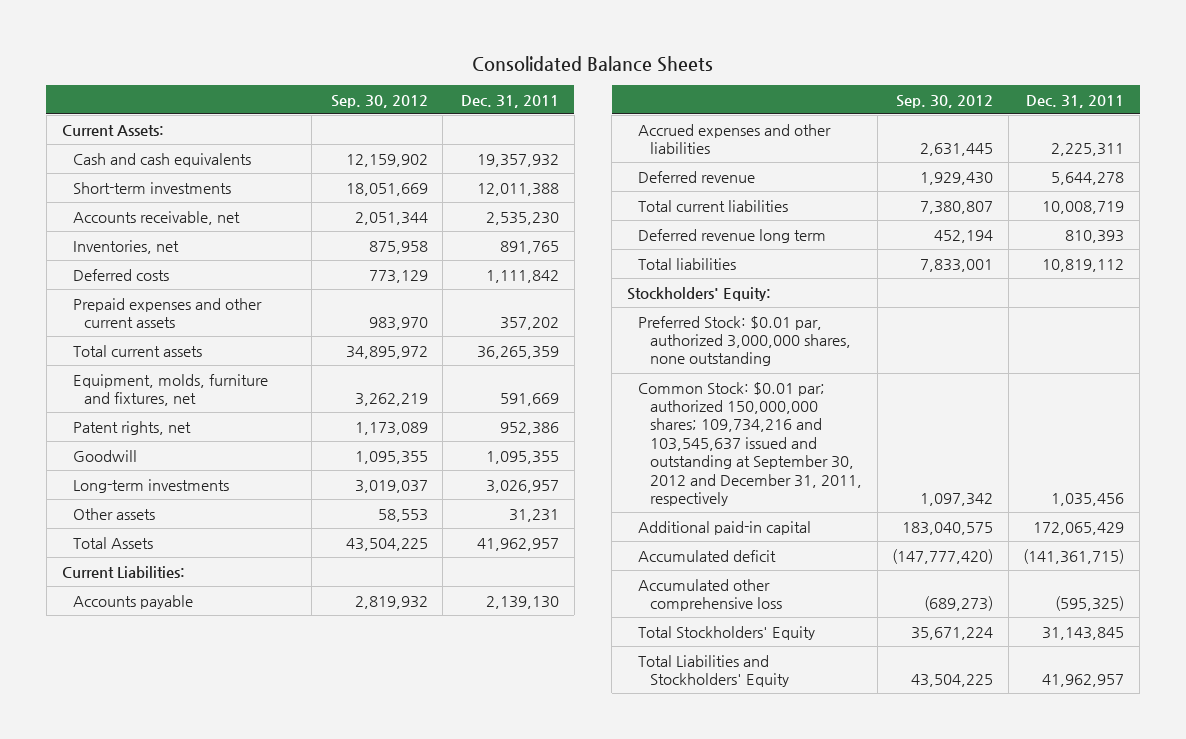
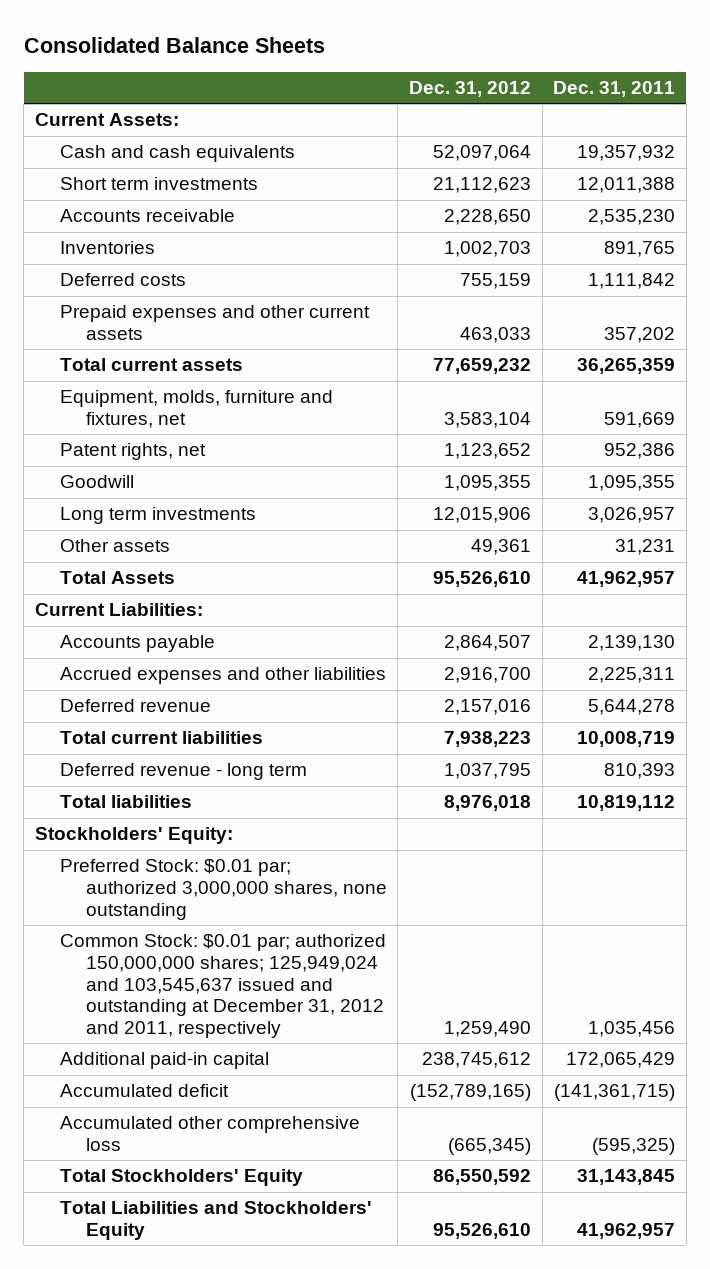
[330,94,428,108] Sep. 30, 2012 -> none
none -> [408,81,531,98] Dec. 31, 2012
[73,181,232,194] Short-term investments -> [60,177,259,191] Short term investments
[73,210,241,225] Accounts receivable, net -> [60,209,236,223] Accounts receivable
[73,239,180,254] Inventories, net -> [60,241,156,255] Inventories
[73,478,230,493] Long-term investments -> [60,507,257,525] Long term investments
[638,228,827,243] Deferred revenue long term -> [60,763,308,781] Deferred revenue - long term
[638,315,851,367] Preferred Stock: $0.01 par, authorized 3,000,000 shares, none outstanding -> [60,859,387,920] Preferred Stock: $0.01 par; authorized 3,000,000 shares, none outstanding
[638,381,862,507] Common Stock: $0.01 par; authorized 150,000,000 shares; 109,734,216 and 103,545,637 issued and outstanding at September 30, 2012 and December 31, 2011, respectively -> [60,934,387,1038] Common Stock: $0.01 par; authorized 150,000,000 shares; 125,949,024 and 103,545,637 issued and outstanding at December 31, 2012 and 2011, respectively

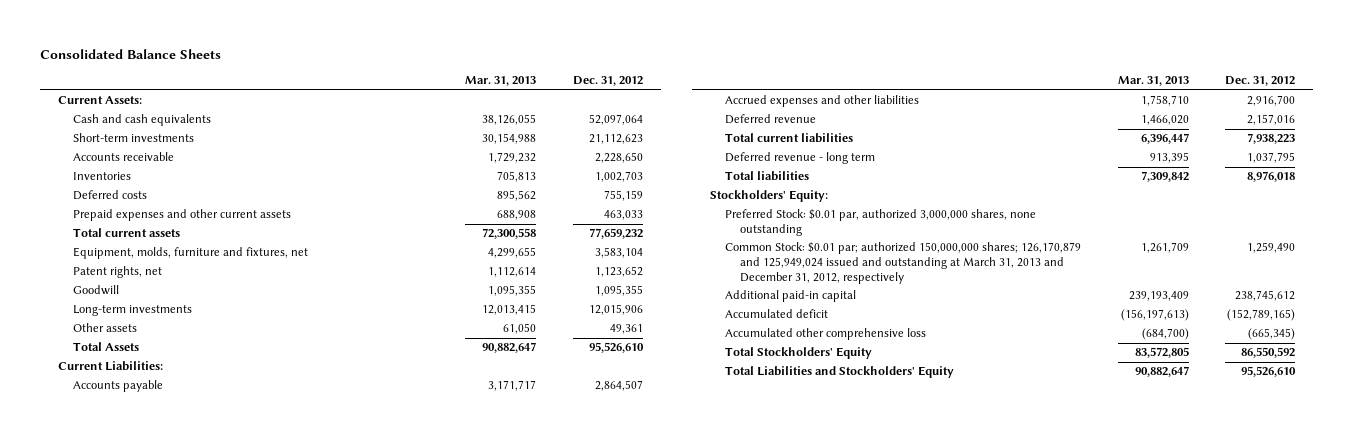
[553,81,676,98] Dec. 31, 2011 -> none
none -> [465,76,537,87] Mar. 31, 2013
[60,177,259,191] Short term investments -> [72,133,194,143] Short-term investments
[60,507,257,525] Long term investments -> [72,305,192,317] Long-term investments
[60,859,387,920] Preferred Stock: $0.01 par; authorized 3,000,000 shares, none outstanding -> [725,209,1037,237] Preferred Stock: $0.01 par, authorized 3,000,000 shares, none outstanding
[60,934,387,1038] Common Stock: $0.01 par; authorized 150,000,000 shares; 125,949,024 and 103,545,637 issued and outstanding at December 31, 2012 and 2011, respectively -> [725,242,1082,284] Common Stock: $0.01 par; authorized 150,000,000 shares; 126,170,879 and 125,949,024 issued and outstanding at March 31, 2013 and December 31, 2012, respectively

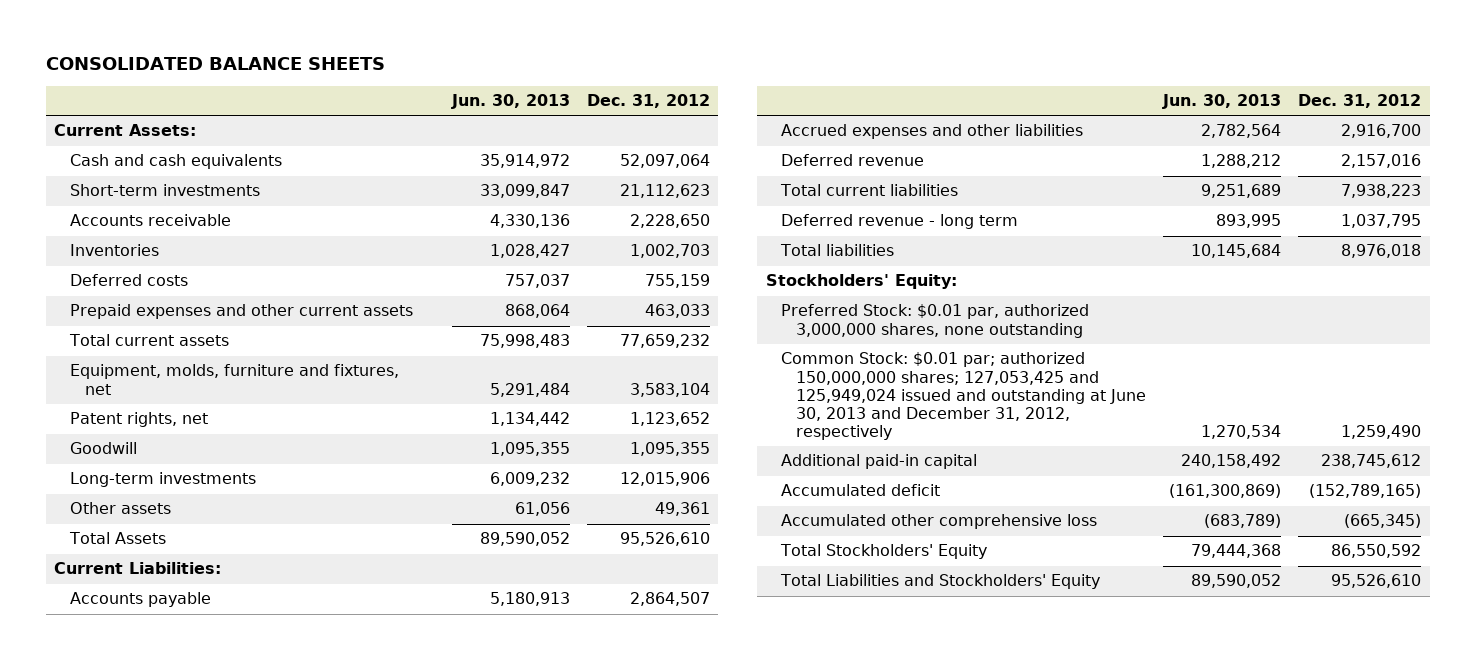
[39,48,221,59] Consolidated Balance Sheets -> [46,57,386,71] CONSOLIDATED BALANCE SHEETS
[465,76,537,87] Mar. 31, 2013 -> none
none -> [450,94,570,110] Jun. 30, 2013
[725,242,1082,284] Common Stock: $0.01 par; authorized 150,000,000 shares; 126,170,879 and 125,949,024 issued and outstanding at March 31, 2013 and December 31, 2012, respectively -> [781,352,1147,441] Common Stock: $0.01 par; authorized 150,000,000 shares; 127,053,425 and 125,949,024 issued and outstanding at June 30, 2013 and December 31, 2012, respectively

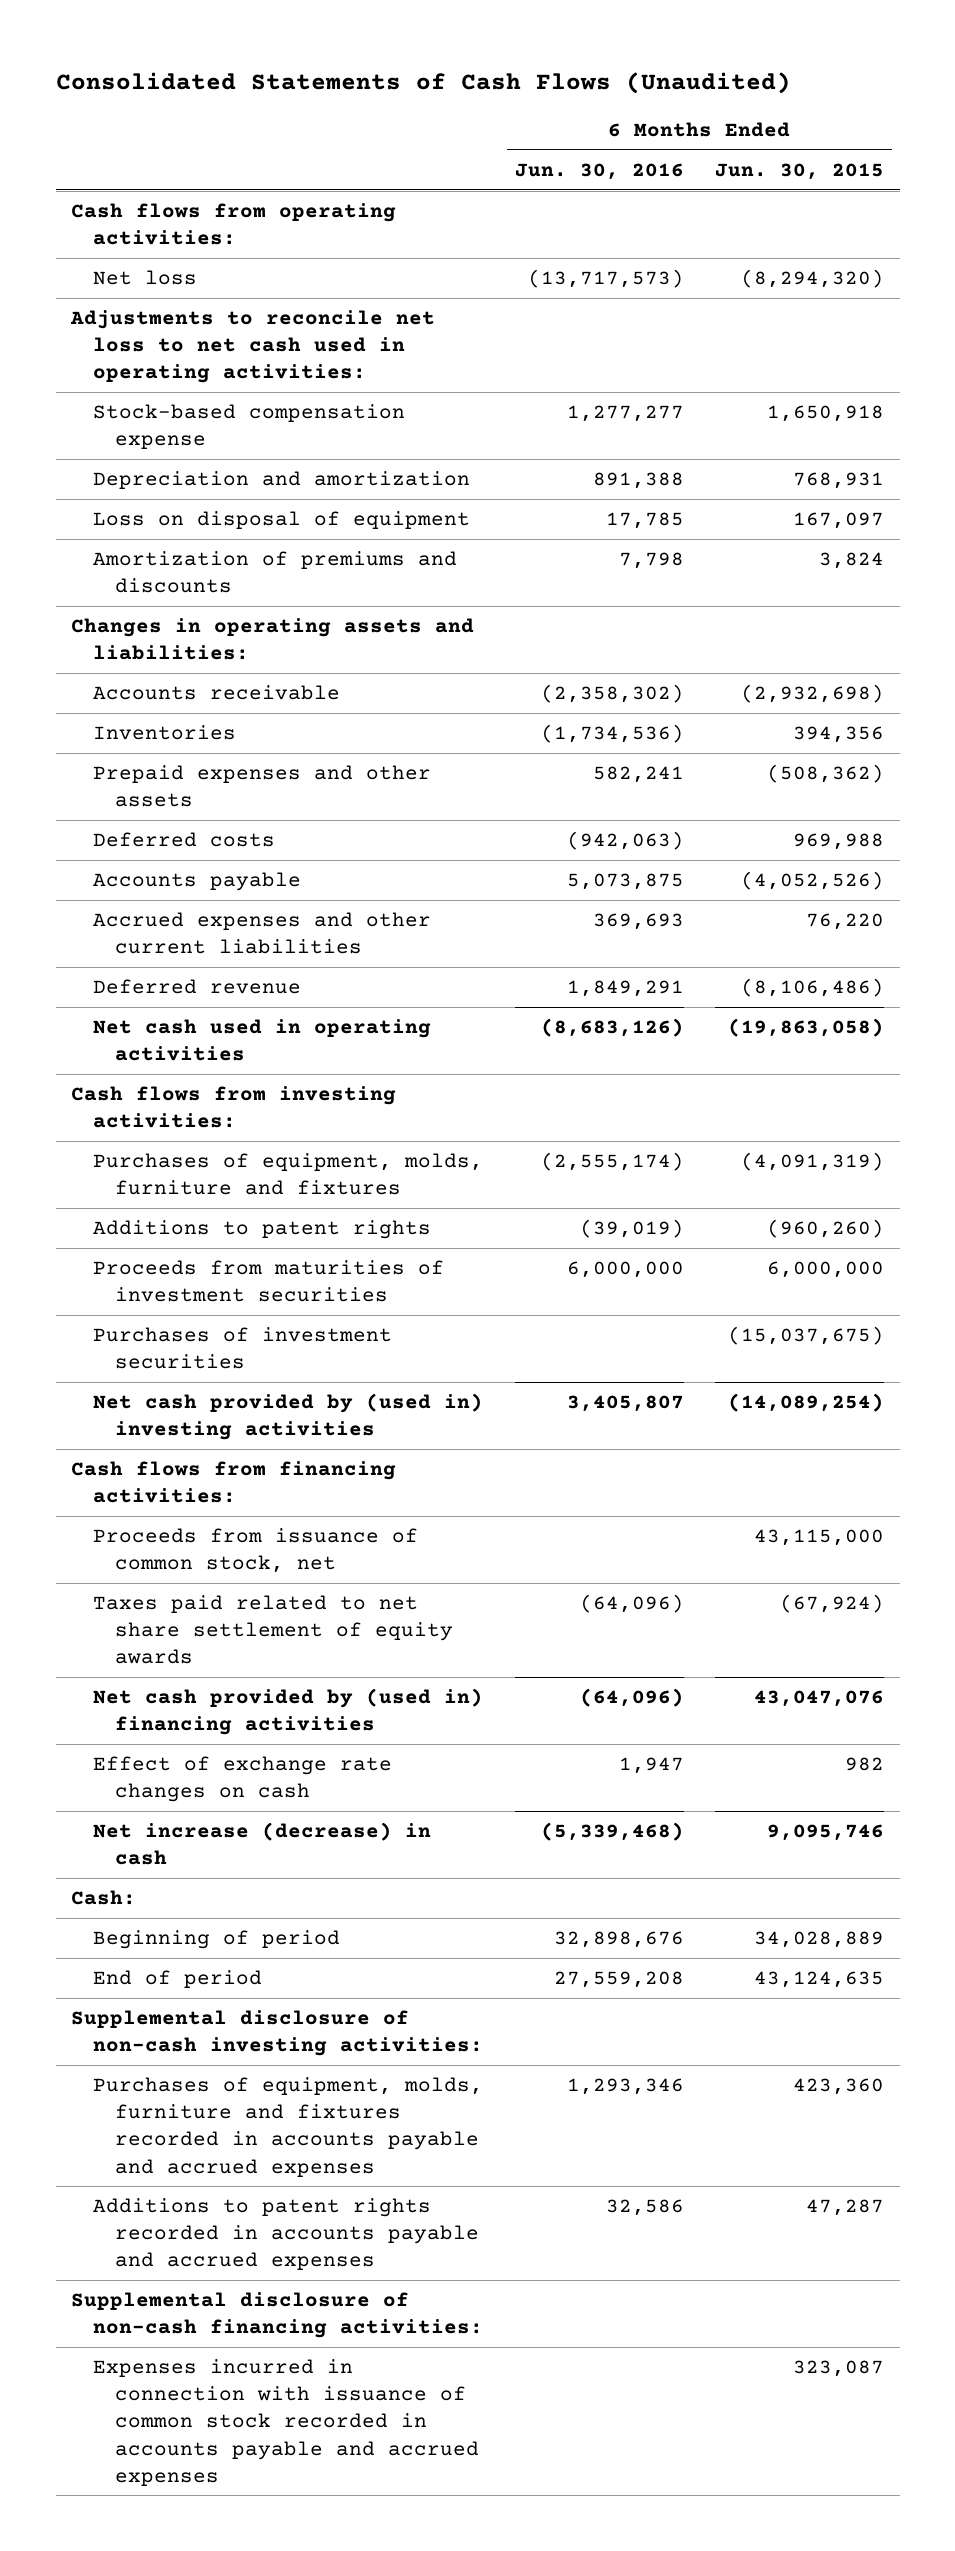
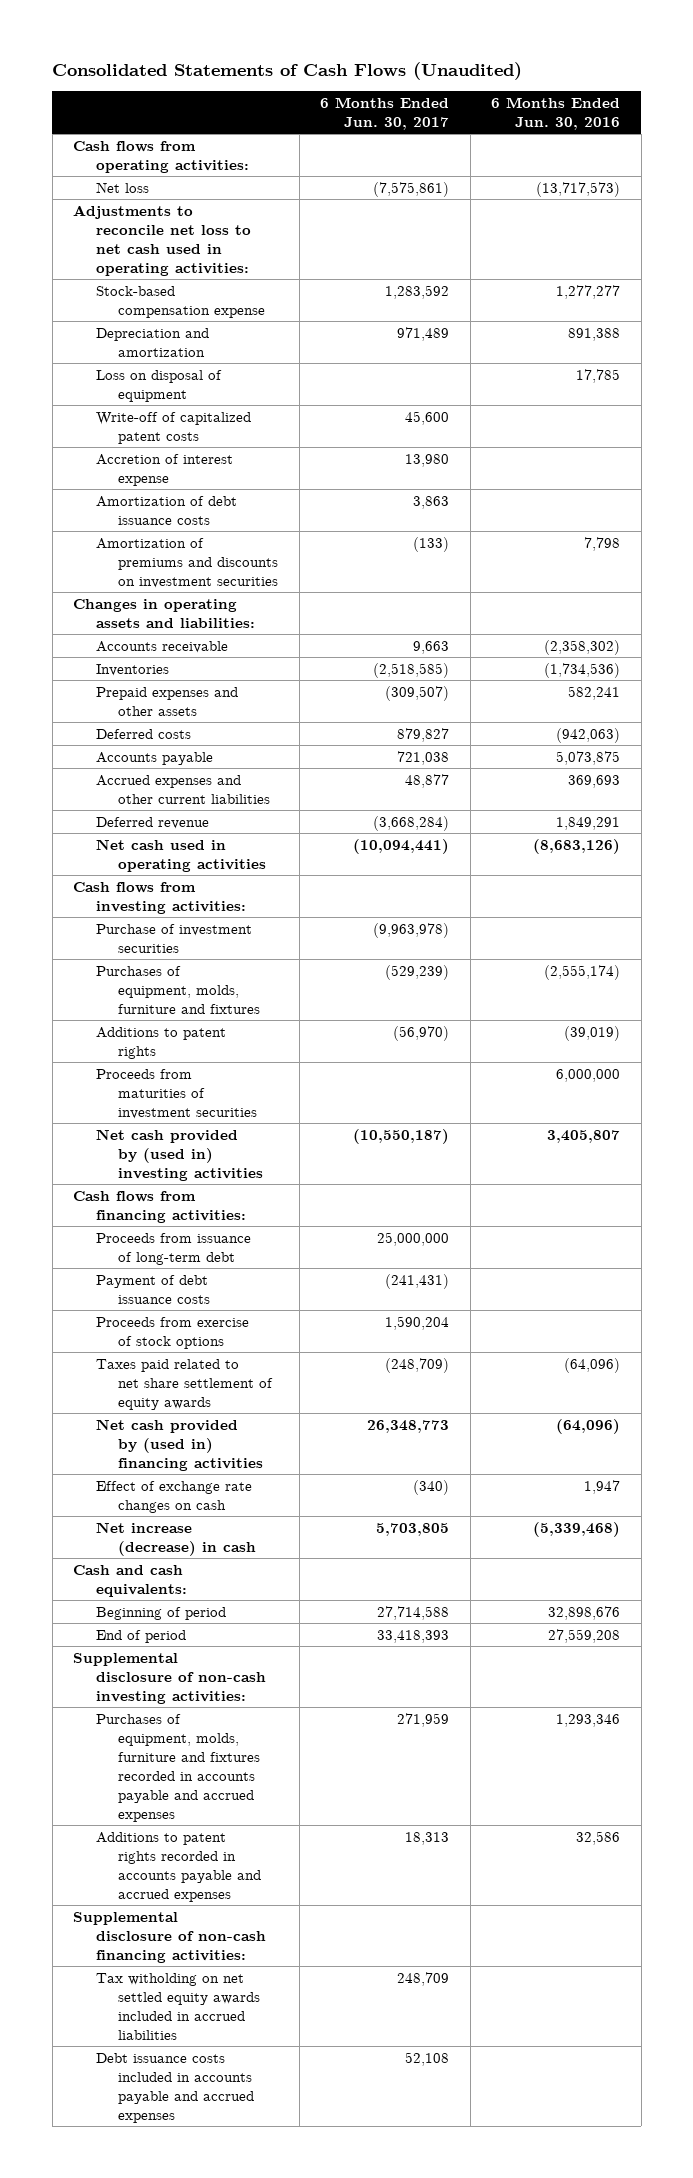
[715,162,885,180] Jun. 30, 2015 -> none
none -> [320,96,450,130] 6 Months Ended Jun. 30, 2017
none -> [95,411,251,444] Write-off of capitalized patent costs
none -> [95,453,233,486] Accretion of interest expense
none -> [95,495,237,525] Amortization of debt issuance costs
[93,551,458,594] Amortization of premiums and discounts -> [95,537,279,588] Amortization of premiums and discounts on investment securities
none -> [95,923,252,953] Purchase of investment securities
[93,1327,393,1370] Purchases of investment securities -> none
[93,1528,419,1574] Proceeds from issuance of common stock, net -> none
none -> [95,1232,251,1265] Proceeds from issuance of long-term debt
none -> [95,1274,211,1304] Payment of debt issuance costs
none -> [95,1316,249,1349] Proceeds from exercise of stock options
[71,1890,137,1906] Cash: -> [73,1564,187,1597] Cash and cash equivalents:
[93,2359,479,2486] Expenses incurred in connection with issuance of common stock recorded in accounts payable and accrued expenses -> none
none -> [95,1972,261,2040] Tax witholding on net settled equity awards included in accrued liabilities
none -> [95,2052,255,2123] Debt issuance costs included in accounts payable and accrued expenses

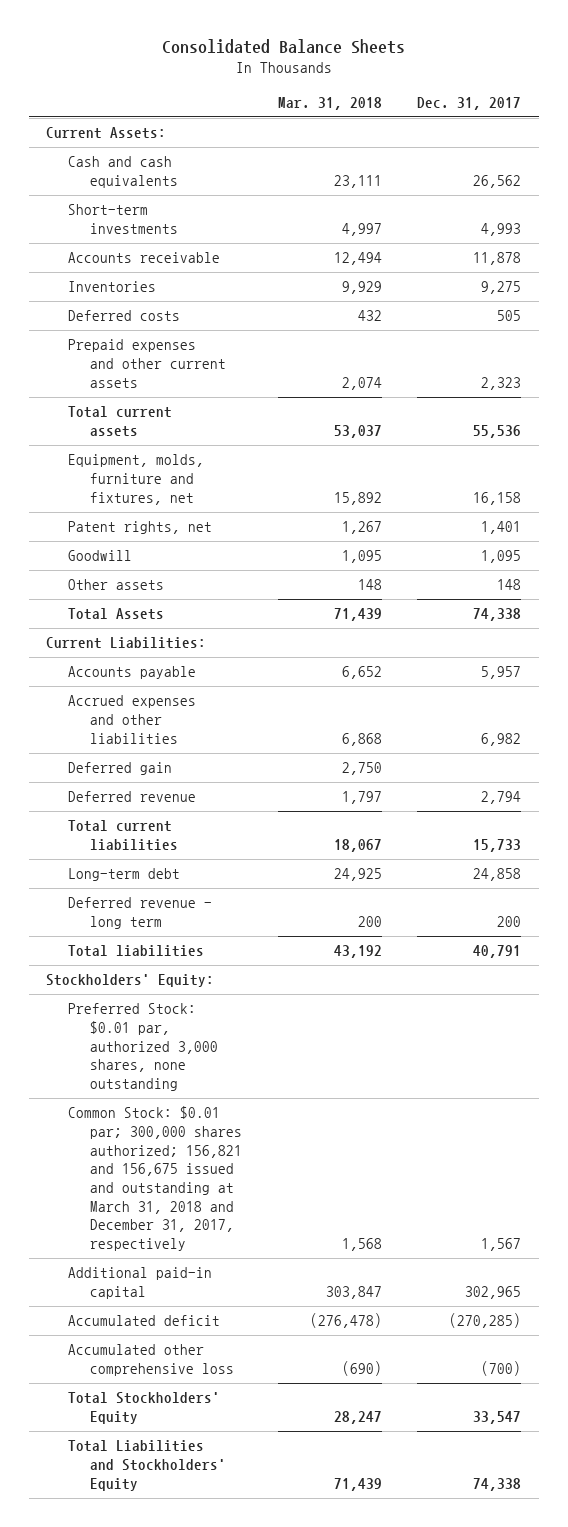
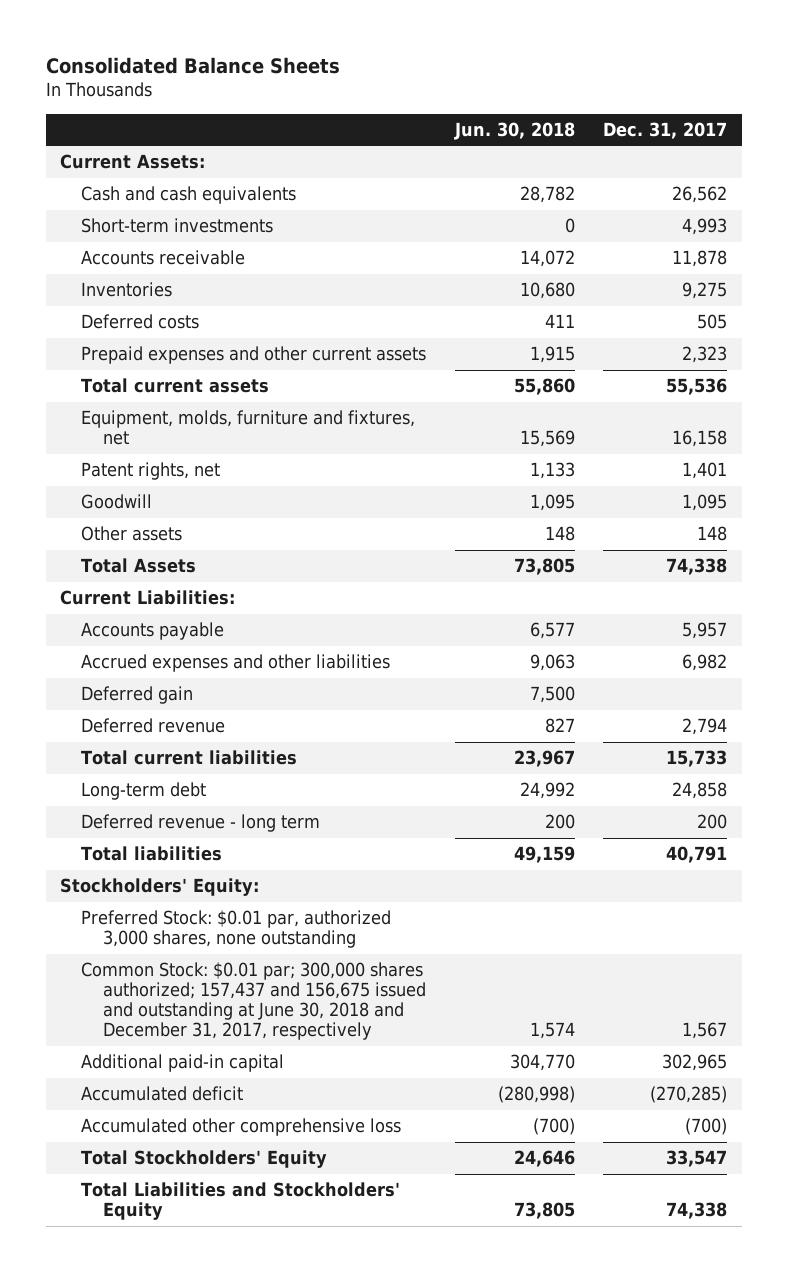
[277,97,382,111] Mar. 31, 2018 -> none
none -> [453,121,575,140] Jun. 30, 2018
[68,1106,243,1251] Common Stock: $0.01 par; 300,000 shares authorized; 156,821 and 156,675 issued and outstanding at March 31, 2018 and December 31, 2017, respectively -> [81,962,426,1041] Common Stock: $0.01 par; 300,000 shares authorized; 157,437 and 156,675 issued and outstanding at June 30, 2018 and December 31, 2017, respectively

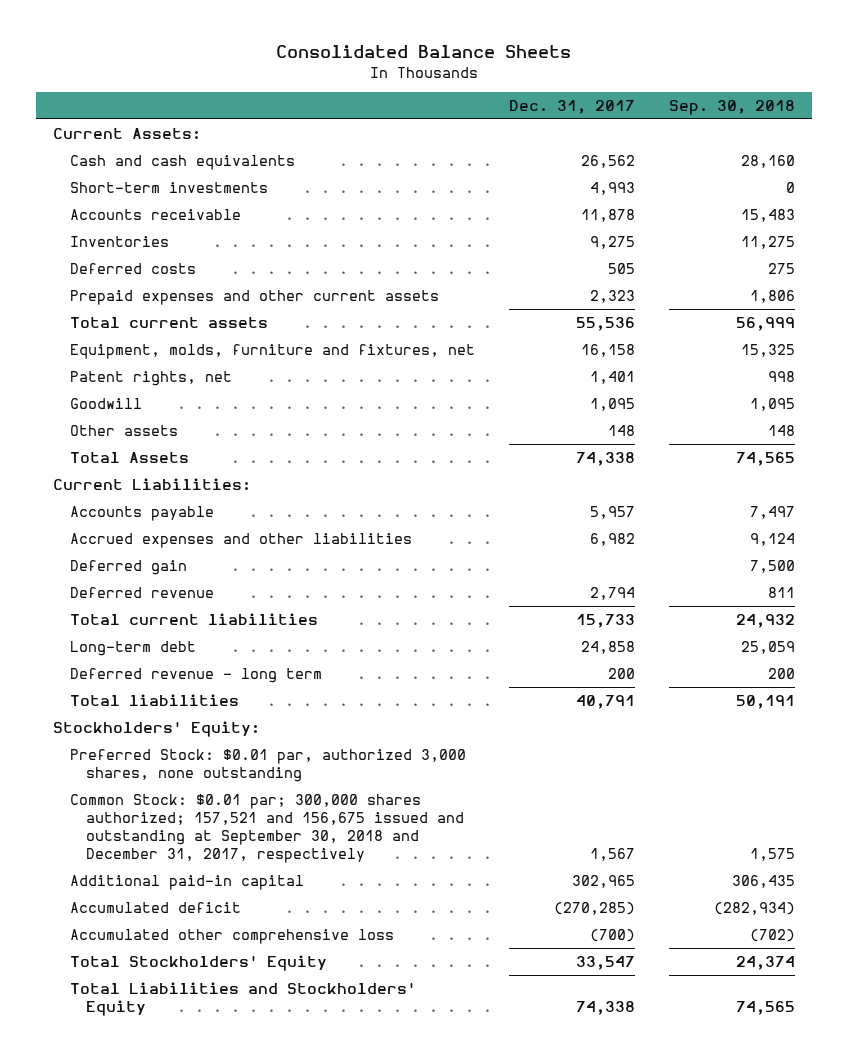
[453,121,575,140] Jun. 30, 2018 -> none
none -> [668,99,795,115] Sep. 30, 2018
[81,962,426,1041] Common Stock: $0.01 par; 300,000 shares authorized; 157,437 and 156,675 issued and outstanding at June 30, 2018 and December 31, 2017, respectively -> [69,793,465,863] Common Stock: $0.01 par; 300,000 shares authorized; 157,521 and 156,675 issued and outstanding at September 30, 2018 and December 31, 2017, respectively

